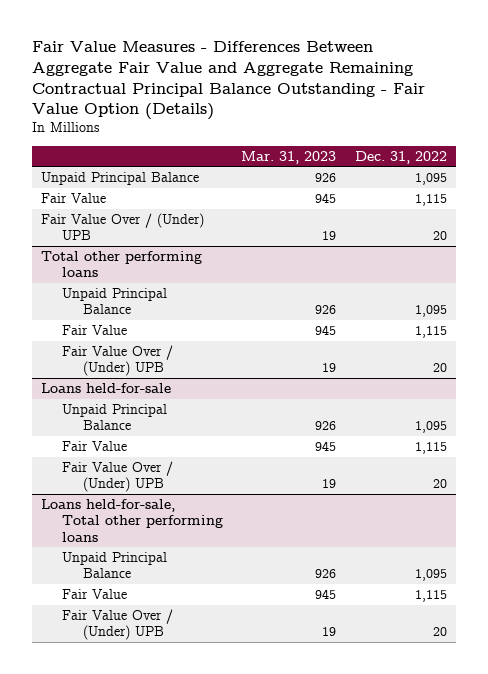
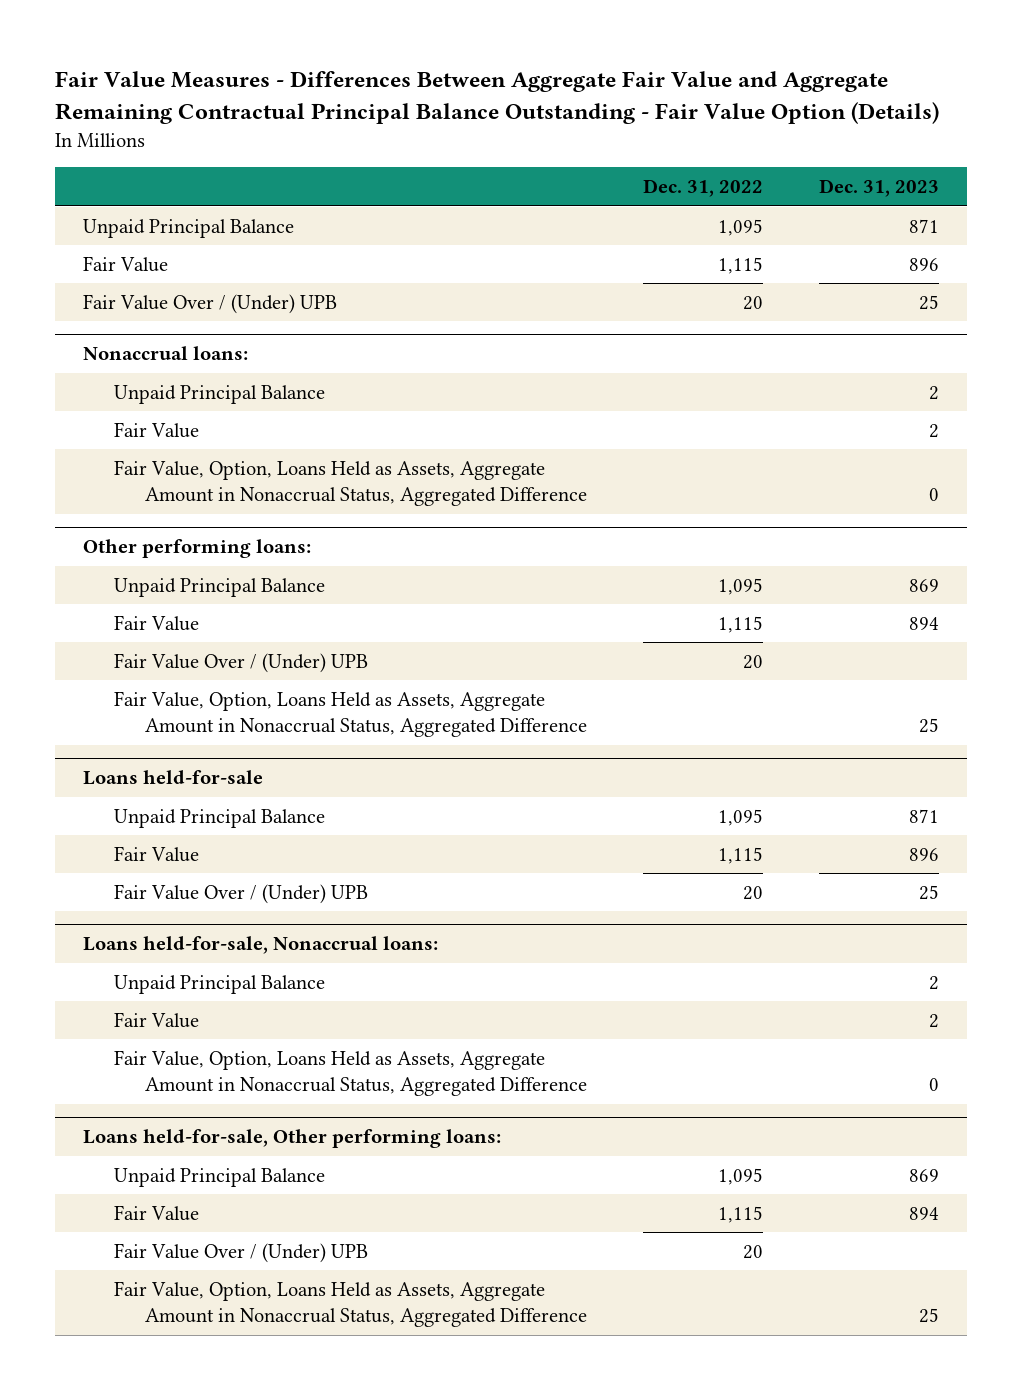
[241,150,337,164] Mar. 31, 2023 -> none
none -> [818,179,939,198] Dec. 31, 2023
none -> [82,346,248,361] Nonaccrual loans:
none -> [113,384,325,404] Unpaid Principal Balance
none -> [113,421,199,438] Fair Value
none -> [113,459,587,507] Fair Value, Option, Loans Held as Assets, Aggregate Amount in Nonaccrual Status, Aggregated Difference
[41,250,203,278] Total other performing loans -> [82,539,311,559] Other performing loans:
none -> [113,690,587,738] Fair Value, Option, Loans Held as Assets, Aggregate Amount in Nonaccrual Status, Aggregated Difference
none -> [82,936,438,955] Loans held-for-sale, Nonaccrual loans:
none -> [113,974,325,994] Unpaid Principal Balance
none -> [113,1011,199,1028] Fair Value
none -> [113,1049,587,1097] Fair Value, Option, Loans Held as Assets, Aggregate Amount in Nonaccrual Status, Aggregated Difference
[41,498,223,542] Loans held-for-sale, Total other performing loans -> [82,1129,501,1149] Loans held-for-sale, Other performing loans:
none -> [113,1280,587,1328] Fair Value, Option, Loans Held as Assets, Aggregate Amount in Nonaccrual Status, Aggregated Difference

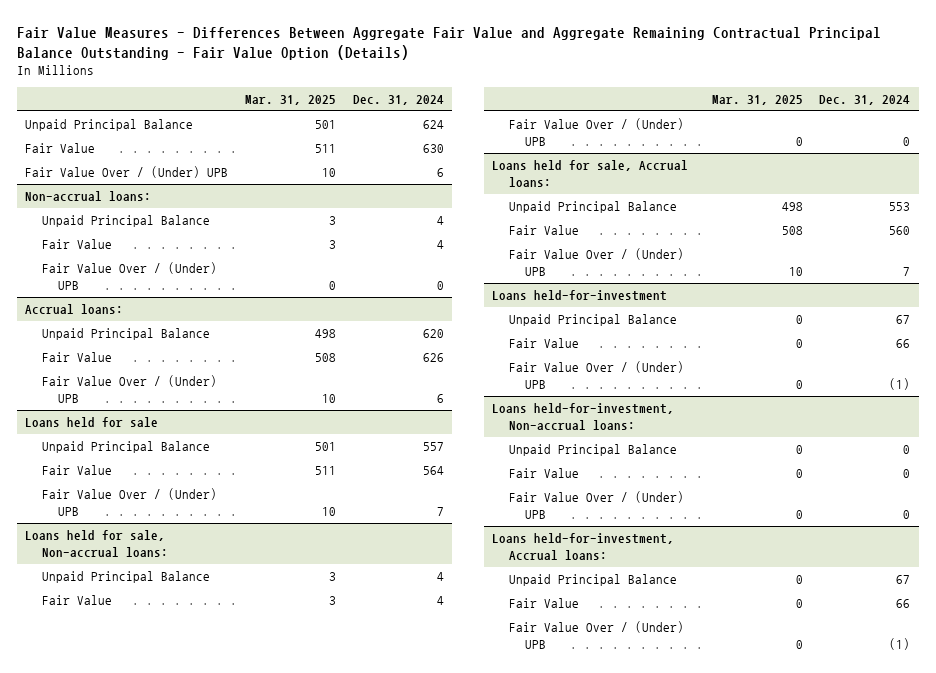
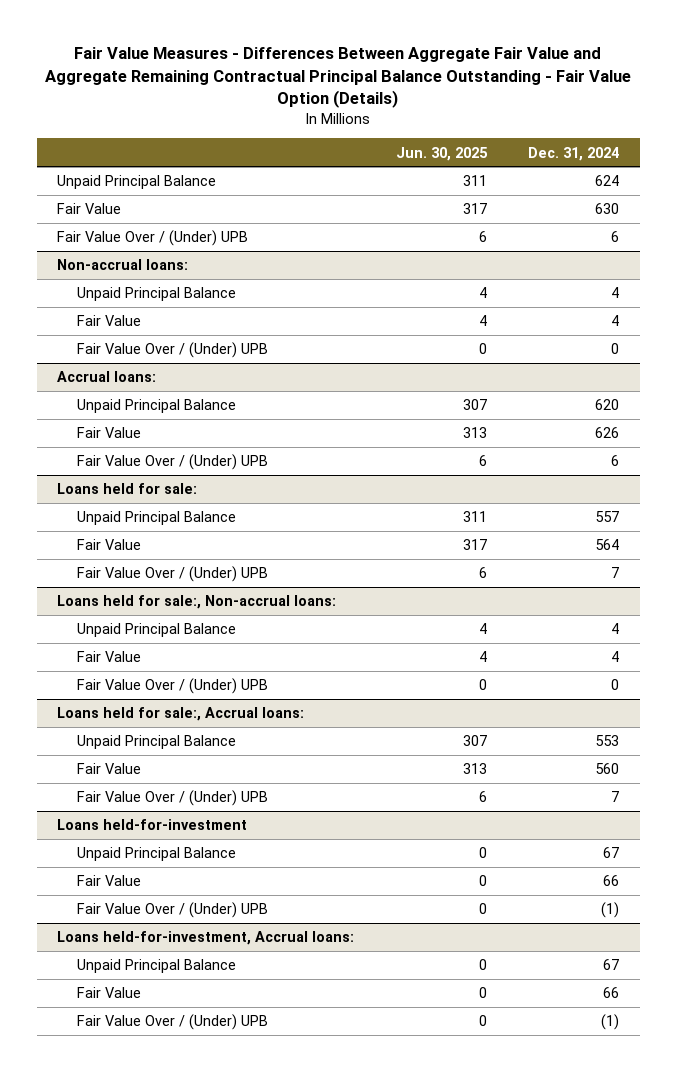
[245,94,337,105] Mar. 31, 2025 -> none
none -> [395,146,488,161] Jun. 30, 2025
[25,417,159,428] Loans held for sale -> [57,483,198,495] Loans held for sale:
[25,530,168,557] Loans held for sale, Non-accrual loans: -> [57,595,337,610] Loans held for sale:, Non-accrual loans:
[492,160,689,187] Loans held for sale, Accrual loans: -> [57,707,305,722] Loans held for sale:, Accrual loans:
[492,403,675,430] Loans held-for-investment, Non-accrual loans: -> none
[508,444,677,457] Unpaid Principal Balance -> none
[508,468,579,479] Fair Value -> none
[508,491,684,519] Fair Value Over / (Under) UPB -> none

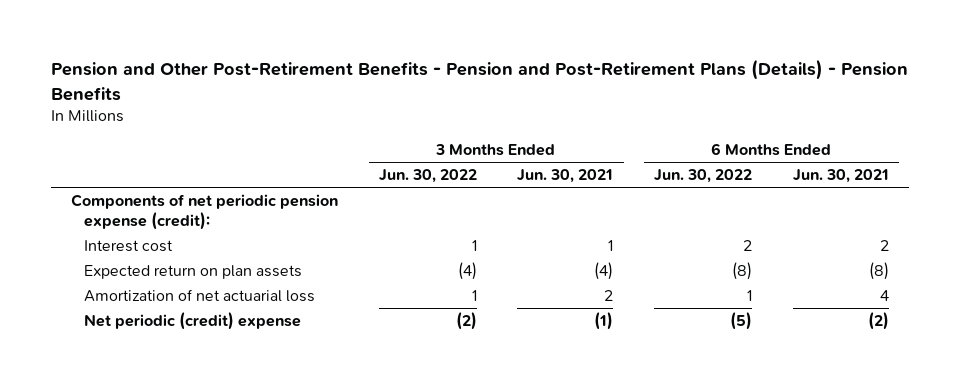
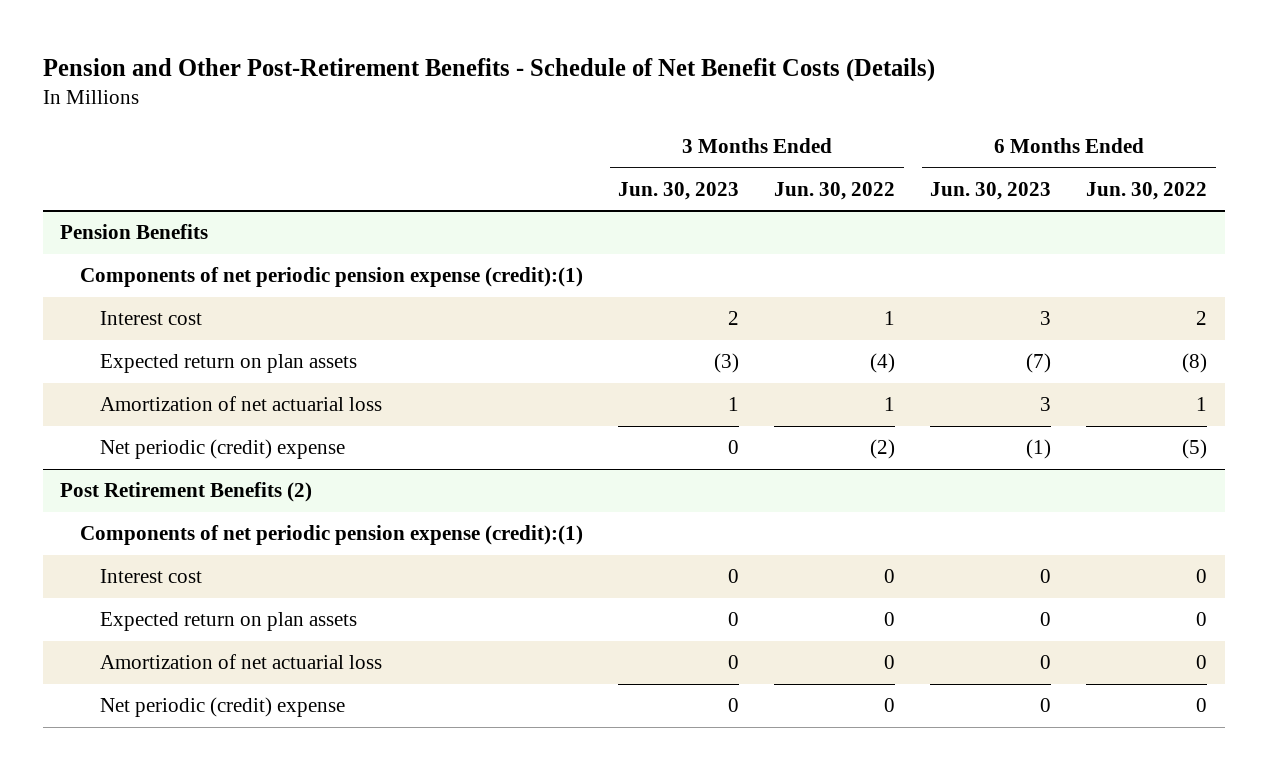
[50,59,908,101] Pension and Other Post-Retirement Benefits - Pension and Post-Retirement Plans (Details) - Pension Benefits -> [42,57,935,82] Pension and Other Post-Retirement Benefits - Schedule of Net Benefit Costs (Details)
[517,168,614,183] Jun. 30, 2021 -> none
[792,168,889,183] Jun. 30, 2021 -> none
none -> [618,182,740,201] Jun. 30, 2023
none -> [930,182,1052,201] Jun. 30, 2023
none -> [60,224,209,240] Pension Benefits
[71,193,339,230] Components of net periodic pension expense (credit): -> [80,267,584,288] Components of net periodic pension expense (credit):(1)
none -> [60,482,313,503] Post Retirement Benefits (2)
none -> [80,525,584,546] Components of net periodic pension expense (credit):(1)
none -> [100,569,203,584] Interest cost
none -> [100,612,358,632] Expected return on plan assets
none -> [100,654,383,670] Amortization of net actuarial loss
none -> [100,697,346,718] Net periodic (credit) expense

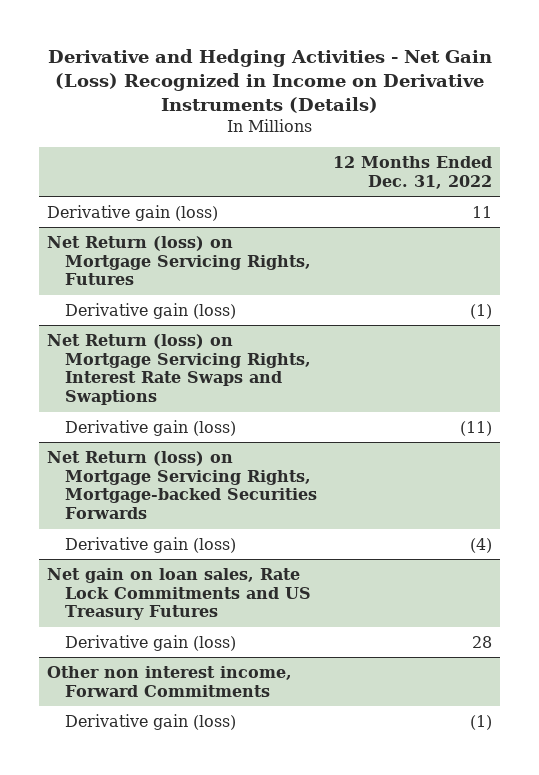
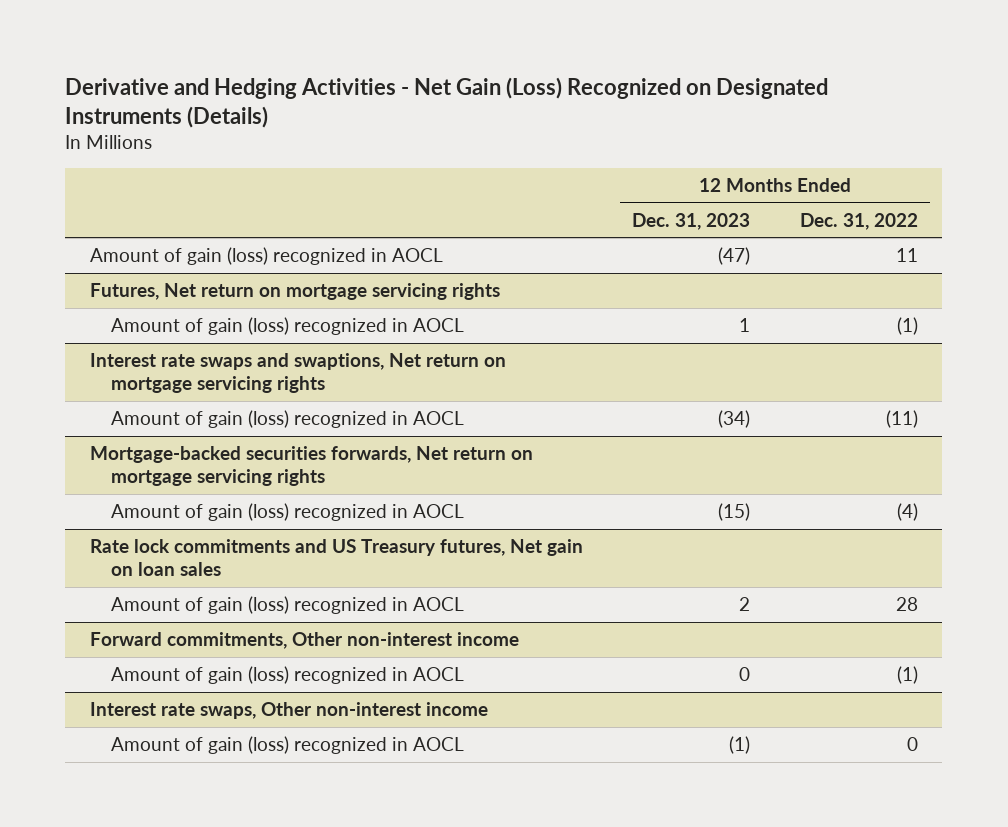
[47,48,492,113] Derivative and Hedging Activities - Net Gain (Loss) Recognized in Income on Derivative Instruments (Details) -> [65,76,829,128] Derivative and Hedging Activities - Net Gain (Loss) Recognized on Designated Instruments (Details)
none -> [632,212,751,230] Dec. 31, 2023
[47,204,219,221] Derivative gain (loss) -> [90,247,444,266] Amount of gain (loss) recognized in AOCL
[47,235,312,286] Net Return (loss) on Mortgage Servicing Rights, Futures -> [90,283,501,301] Futures, Net return on mortgage servicing rights
[65,302,237,319] Derivative gain (loss) -> [110,317,464,336] Amount of gain (loss) recognized in AOCL
[47,333,312,406] Net Return (loss) on Mortgage Servicing Rights, Interest Rate Swaps and Swaptions -> [90,353,507,394] Interest rate swaps and swaptions, Net return on mortgage servicing rights
[65,419,237,436] Derivative gain (loss) -> [110,410,464,429] Amount of gain (loss) recognized in AOCL
[47,450,318,520] Net Return (loss) on Mortgage Servicing Rights, Mortgage-backed Securities Forwards -> [90,446,534,487] Mortgage-backed securities forwards, Net return on mortgage servicing rights
[65,536,237,553] Derivative gain (loss) -> [110,503,464,522] Amount of gain (loss) recognized in AOCL
[47,567,312,621] Net gain on loan sales, Rate Lock Commitments and US Treasury Futures -> [90,539,584,577] Rate lock commitments and US Treasury futures, Net gain on loan sales
[65,634,237,651] Derivative gain (loss) -> [110,596,464,615] Amount of gain (loss) recognized in AOCL
[47,665,293,697] Other non interest income, Forward Commitments -> [90,632,520,650] Forward commitments, Other non-interest income
[65,713,237,730] Derivative gain (loss) -> [110,666,464,685] Amount of gain (loss) recognized in AOCL
none -> [90,702,489,720] Interest rate swaps, Other non-interest income
none -> [110,736,464,755] Amount of gain (loss) recognized in AOCL

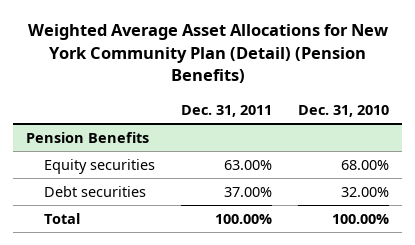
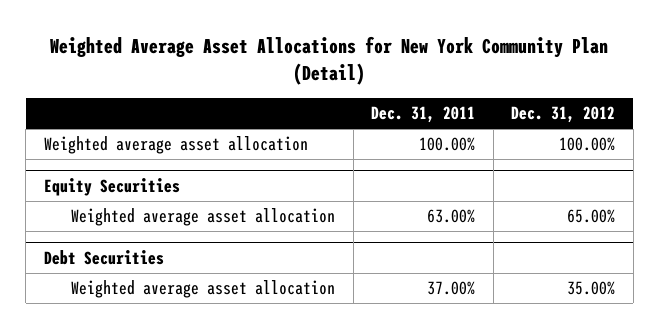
[27,23,388,84] Weighted Average Asset Allocations for New York Community Plan (Detail) (Pension Benefits) -> [50,36,609,86] Weighted Average Asset Allocations for New York Community Plan (Detail)
[297,104,389,117] Dec. 31, 2010 -> none
none -> [511,106,616,124] Dec. 31, 2012
[26,131,150,143] Pension Benefits -> none
[43,158,155,174] Equity securities -> none
[43,185,146,197] Debt securities -> none
[43,212,80,224] Total -> [43,136,308,155] Weighted average asset allocation
none -> [43,177,180,196] Equity Securities
none -> [71,208,336,227] Weighted average asset allocation
none -> [43,249,164,265] Debt Securities
none -> [71,280,336,299] Weighted average asset allocation

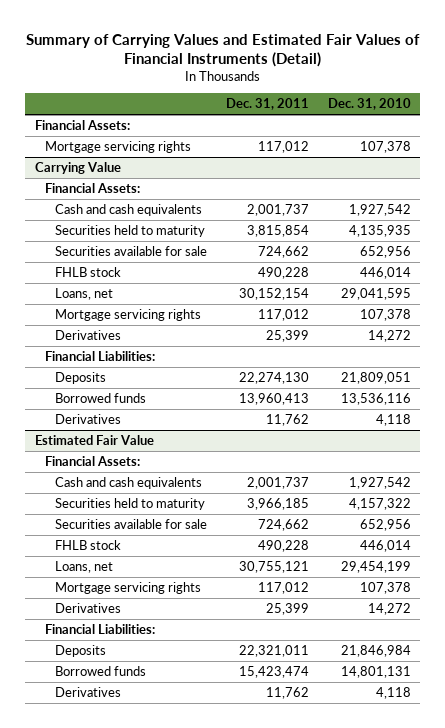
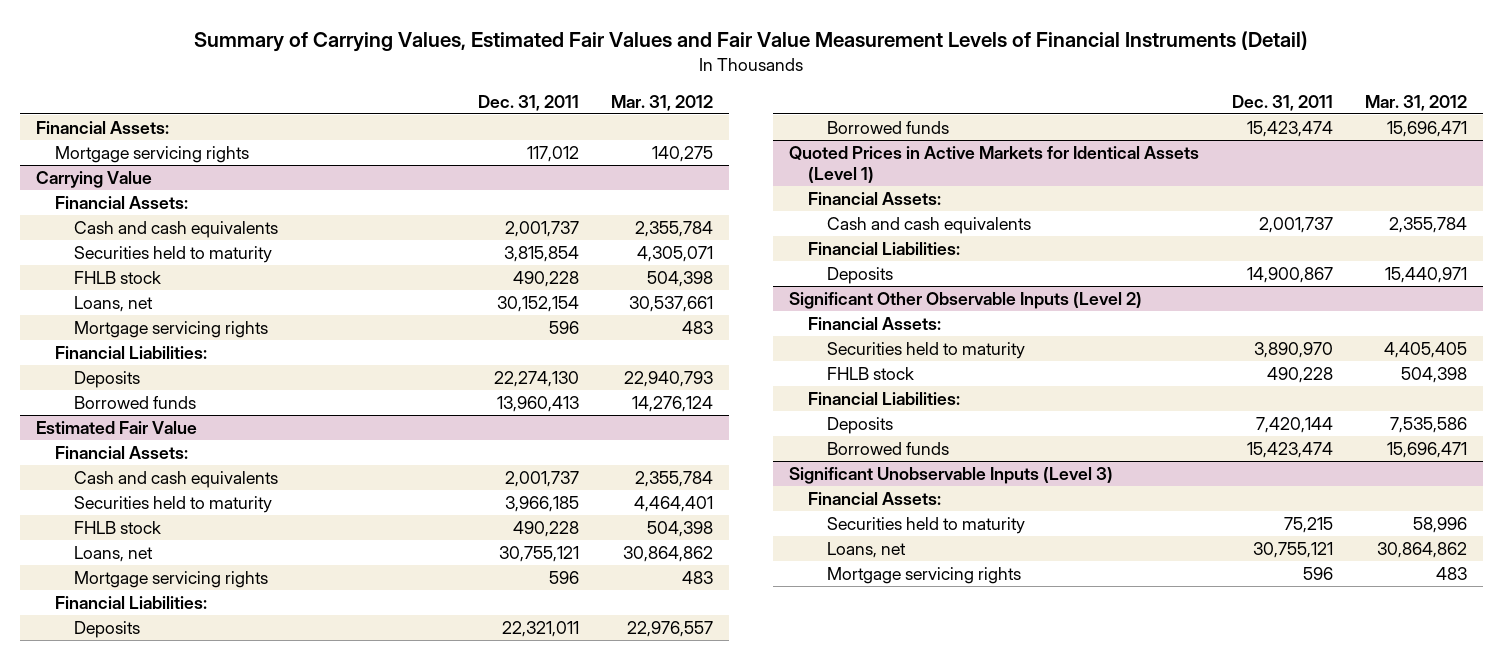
[25,33,420,68] Summary of Carrying Values and Estimated Fair Values of Financial Instruments (Detail) -> [194,31,1309,53] Summary of Carrying Values, Estimated Fair Values and Fair Value Measurement Levels of Financial Instruments (Detail)
[327,98,411,111] Dec. 31, 2010 -> none
none -> [611,94,714,111] Mar. 31, 2012
[55,246,208,257] Securities available for sale -> none
[55,330,122,341] Derivatives -> none
[258,309,310,322] 117,012 -> [548,321,579,335] 596
[55,414,122,425] Derivatives -> none
[55,519,208,530] Securities available for sale -> none
[55,603,122,614] Derivatives -> none
[258,582,310,595] 117,012 -> [548,571,579,585] 596
[55,687,122,698] Derivatives -> none
none -> [789,146,1200,184] Quoted Prices in Active Markets for Identical Assets (Level 1)
none -> [808,192,942,206] Financial Assets:
none -> [827,217,1032,235] Cash and cash equivalents
none -> [808,242,961,256] Financial Liabilities:
none -> [827,267,894,285] Deposits
none -> [789,292,1143,310] Significant Other Observable Inputs (Level 2)
none -> [808,317,942,331] Financial Assets:
none -> [827,342,1026,360] Securities held to maturity
none -> [827,367,915,381] FHLB stock
none -> [808,392,961,406] Financial Liabilities:
none -> [827,417,894,435] Deposits
none -> [827,442,950,456] Borrowed funds
none -> [789,467,1114,485] Significant Unobservable Inputs (Level 3)
none -> [808,492,942,506] Financial Assets:
none -> [827,517,1026,535] Securities held to maturity
none -> [827,542,907,559] Loans, net
none -> [827,567,1022,585] Mortgage servicing rights

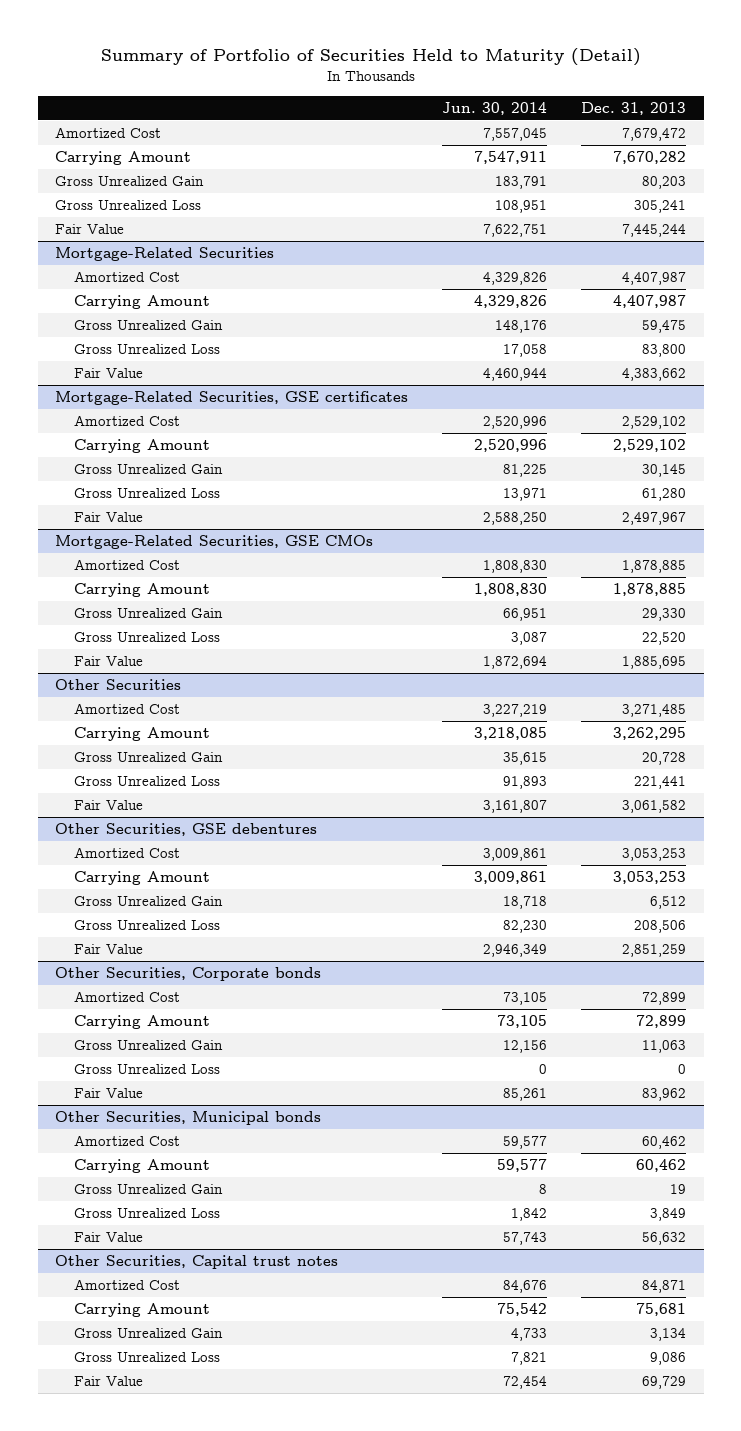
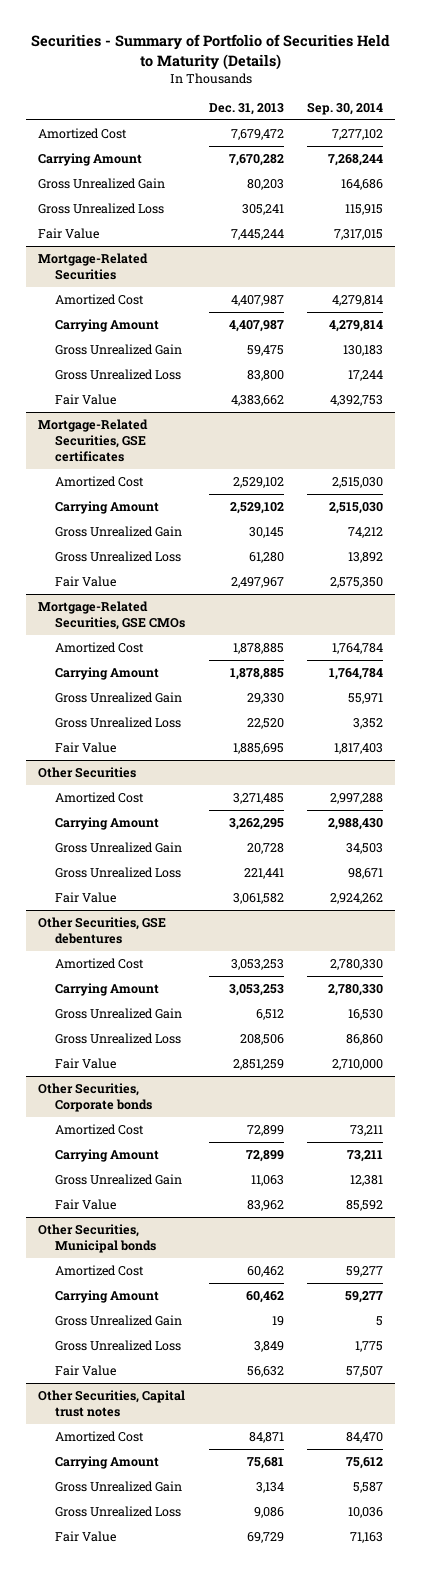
[100,48,641,67] Summary of Portfolio of Securities Held to Maturity (Detail) -> [30,33,390,70] Securities - Summary of Portfolio of Securities Held to Maturity (Details)
[442,102,548,116] Jun. 30, 2014 -> none
none -> [307,102,384,116] Sep. 30, 2014
[74,1064,221,1075] Gross Unrealized Loss -> none

